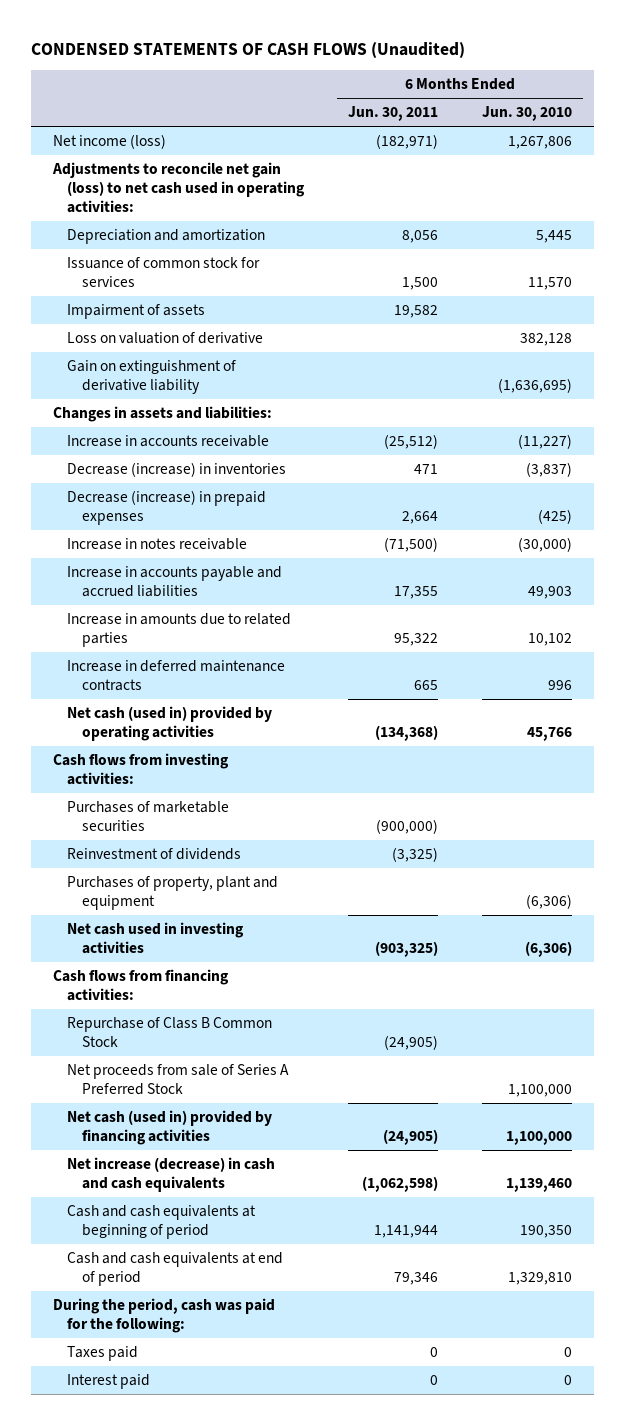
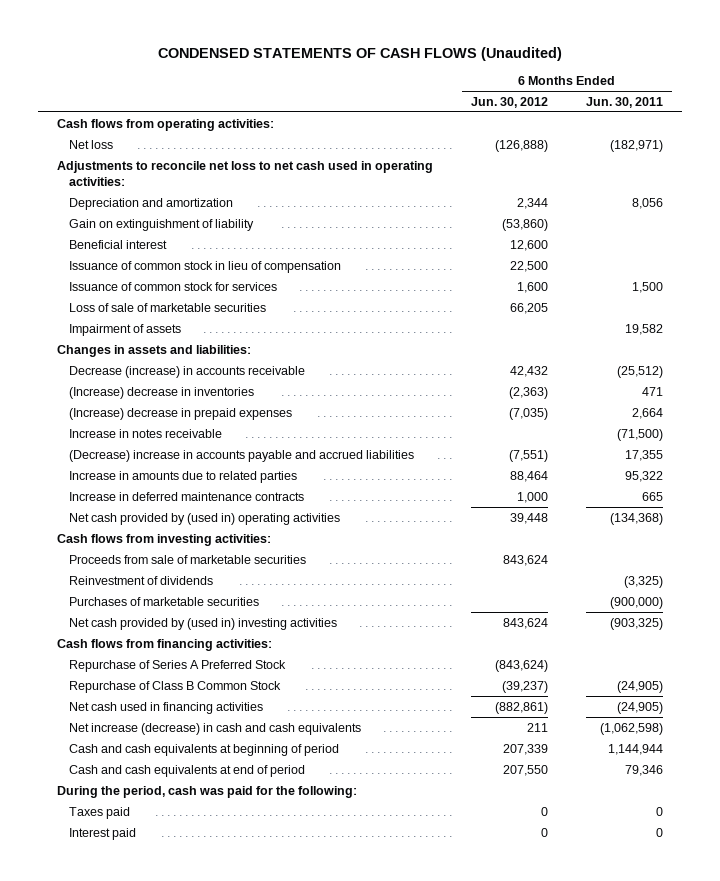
[482,106,573,122] Jun. 30, 2010 -> none
none -> [471,96,549,108] Jun. 30, 2012
none -> [57,118,275,131] Cash flows from operating activities:
[52,134,166,150] Net income (loss) -> [69,139,114,149] Net loss
[51,162,306,213] Adjustments to reconcile net gain (loss) to net cash used in operating activities: -> [57,160,434,186] Adjustments to reconcile net loss to net cash used in operating activities:
none -> [69,218,255,231] Gain on extinguishment of liability
none -> [69,239,168,249] Beneficial interest
none -> [69,260,342,273] Issuance of common stock in lieu of compensation
none -> [69,302,267,312] Loss of sale of marketable securities
[67,332,264,345] Loss on valuation of derivative -> none
[67,360,237,395] Gain on extinguishment of derivative liability -> none
[67,435,270,448] Increase in accounts receivable -> [69,365,306,378] Decrease (increase) in accounts receivable
[67,462,287,478] Decrease (increase) in inventories -> [69,386,255,399] (Increase) decrease in inventories
[67,490,267,526] Decrease (increase) in prepaid expenses -> [69,407,293,420] (Increase) decrease in prepaid expenses
[67,566,283,598] Increase in accounts payable and accrued liabilities -> [69,449,415,462] (Decrease) increase in accounts payable and accrued liabilities
[67,706,273,742] Net cash (used in) provided by operating activities -> [69,512,341,525] Net cash provided by (used in) operating activities
none -> [69,554,307,564] Proceeds from sale of marketable securities
[67,876,279,911] Purchases of property, plant and equipment -> none
[67,801,230,832] Purchases of marketable securities -> [69,596,260,606] Purchases of marketable securities
[67,922,245,955] Net cash used in investing activities -> [69,617,338,630] Net cash provided by (used in) investing activities
none -> [69,659,287,672] Repurchase of Series A Preferred Stock
[67,1064,290,1096] Net proceeds from sale of Series A Preferred Stock -> none
[67,1110,273,1146] Net cash (used in) provided by financing activities -> [69,701,264,714] Net cash used in financing activities
[374,1225,439,1239] 1,141,944 -> [607,743,663,755] 1,144,944

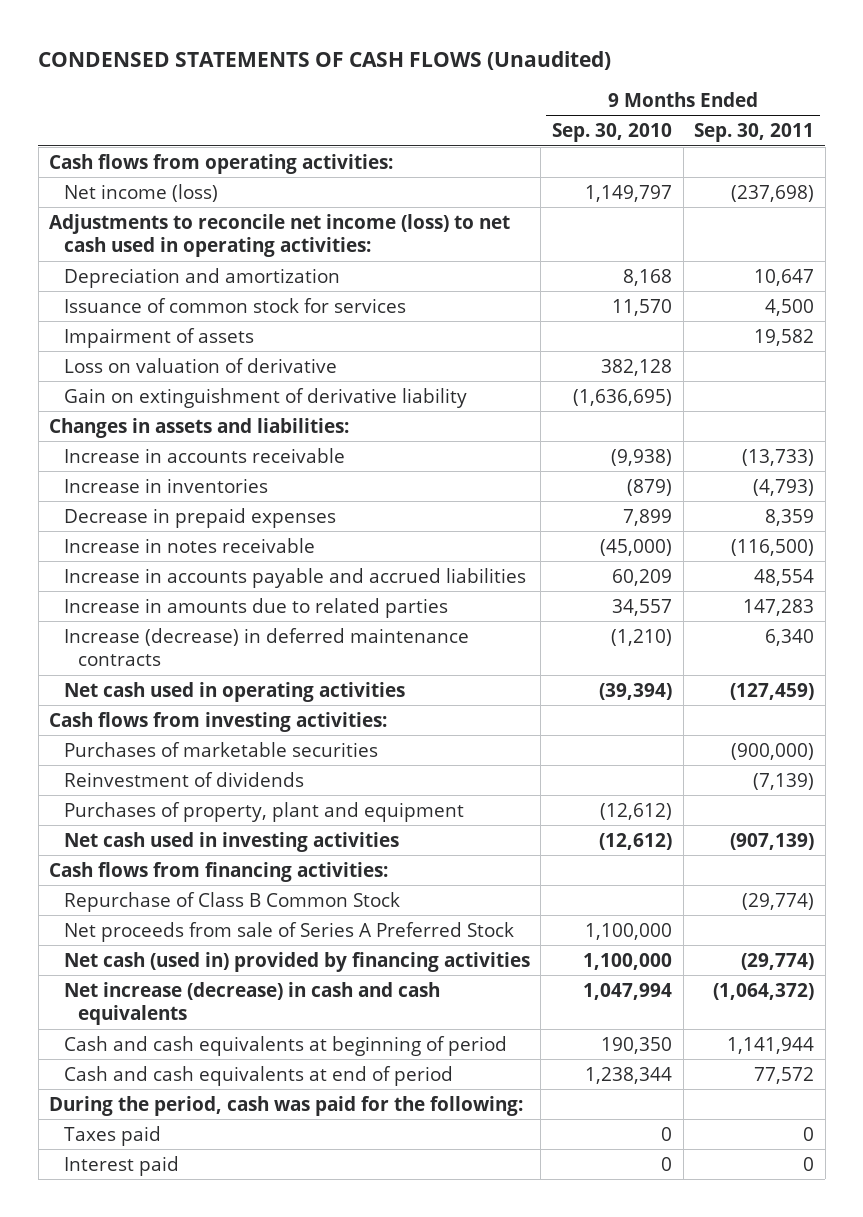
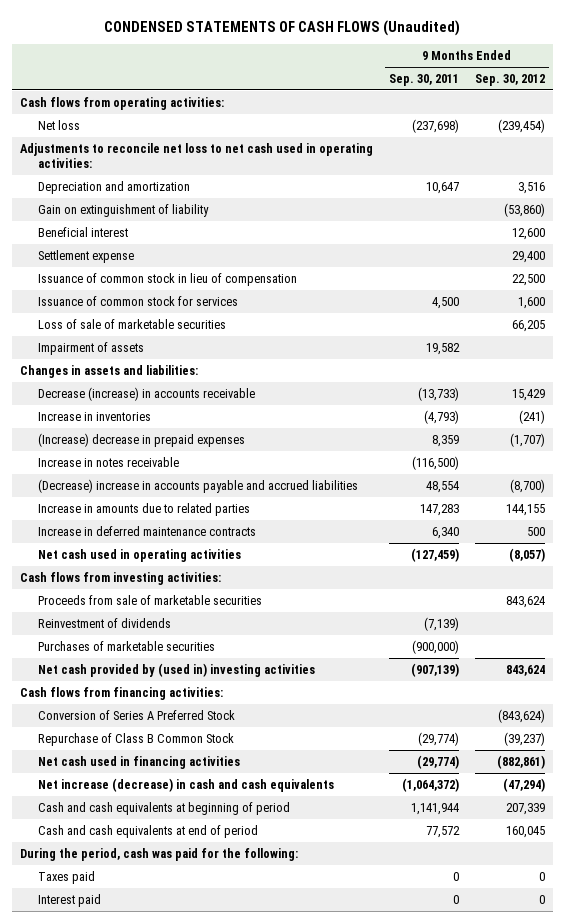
[551,123,672,143] Sep. 30, 2010 -> none
none -> [474,74,545,87] Sep. 30, 2012
[63,183,218,202] Net income (loss) -> [38,119,81,130] Net loss
[49,213,511,258] Adjustments to reconcile net income (loss) to net cash used in operating activities: -> [19,142,373,168] Adjustments to reconcile net loss to net cash used in operating activities:
none -> [38,203,210,217] Gain on extinguishment of liability
none -> [38,226,129,237] Beneficial interest
none -> [38,249,135,263] Settlement expense
none -> [38,272,298,286] Issuance of common stock in lieu of compensation
none -> [38,318,227,329] Loss of sale of marketable securities
[63,357,337,373] Loss on valuation of derivative -> none
[63,387,467,408] Gain on extinguishment of derivative liability -> none
[63,447,345,463] Increase in accounts receivable -> [38,386,256,401] Decrease (increase) in accounts receivable
[63,507,336,528] Decrease in prepaid expenses -> [38,432,246,447] (Increase) decrease in prepaid expenses
[63,567,526,588] Increase in accounts payable and accrued liabilities -> [38,478,359,493] (Decrease) increase in accounts payable and accrued liabilities
[63,627,469,667] Increase (decrease) in deferred maintenance contracts -> [38,525,257,536] Increase in deferred maintenance contracts
none -> [38,594,263,605] Proceeds from sale of marketable securities
[63,801,464,822] Purchases of property, plant and equipment -> none
[63,741,378,757] Purchases of marketable securities -> [38,640,216,651] Purchases of marketable securities
[63,831,399,852] Net cash used in investing activities -> [38,662,316,677] Net cash provided by (used in) investing activities
none -> [38,709,236,720] Conversion of Series A Preferred Stock
[63,921,514,942] Net proceeds from sale of Series A Preferred Stock -> none
[63,951,530,972] Net cash (used in) provided by financing activities -> [38,755,241,769] Net cash used in financing activities

